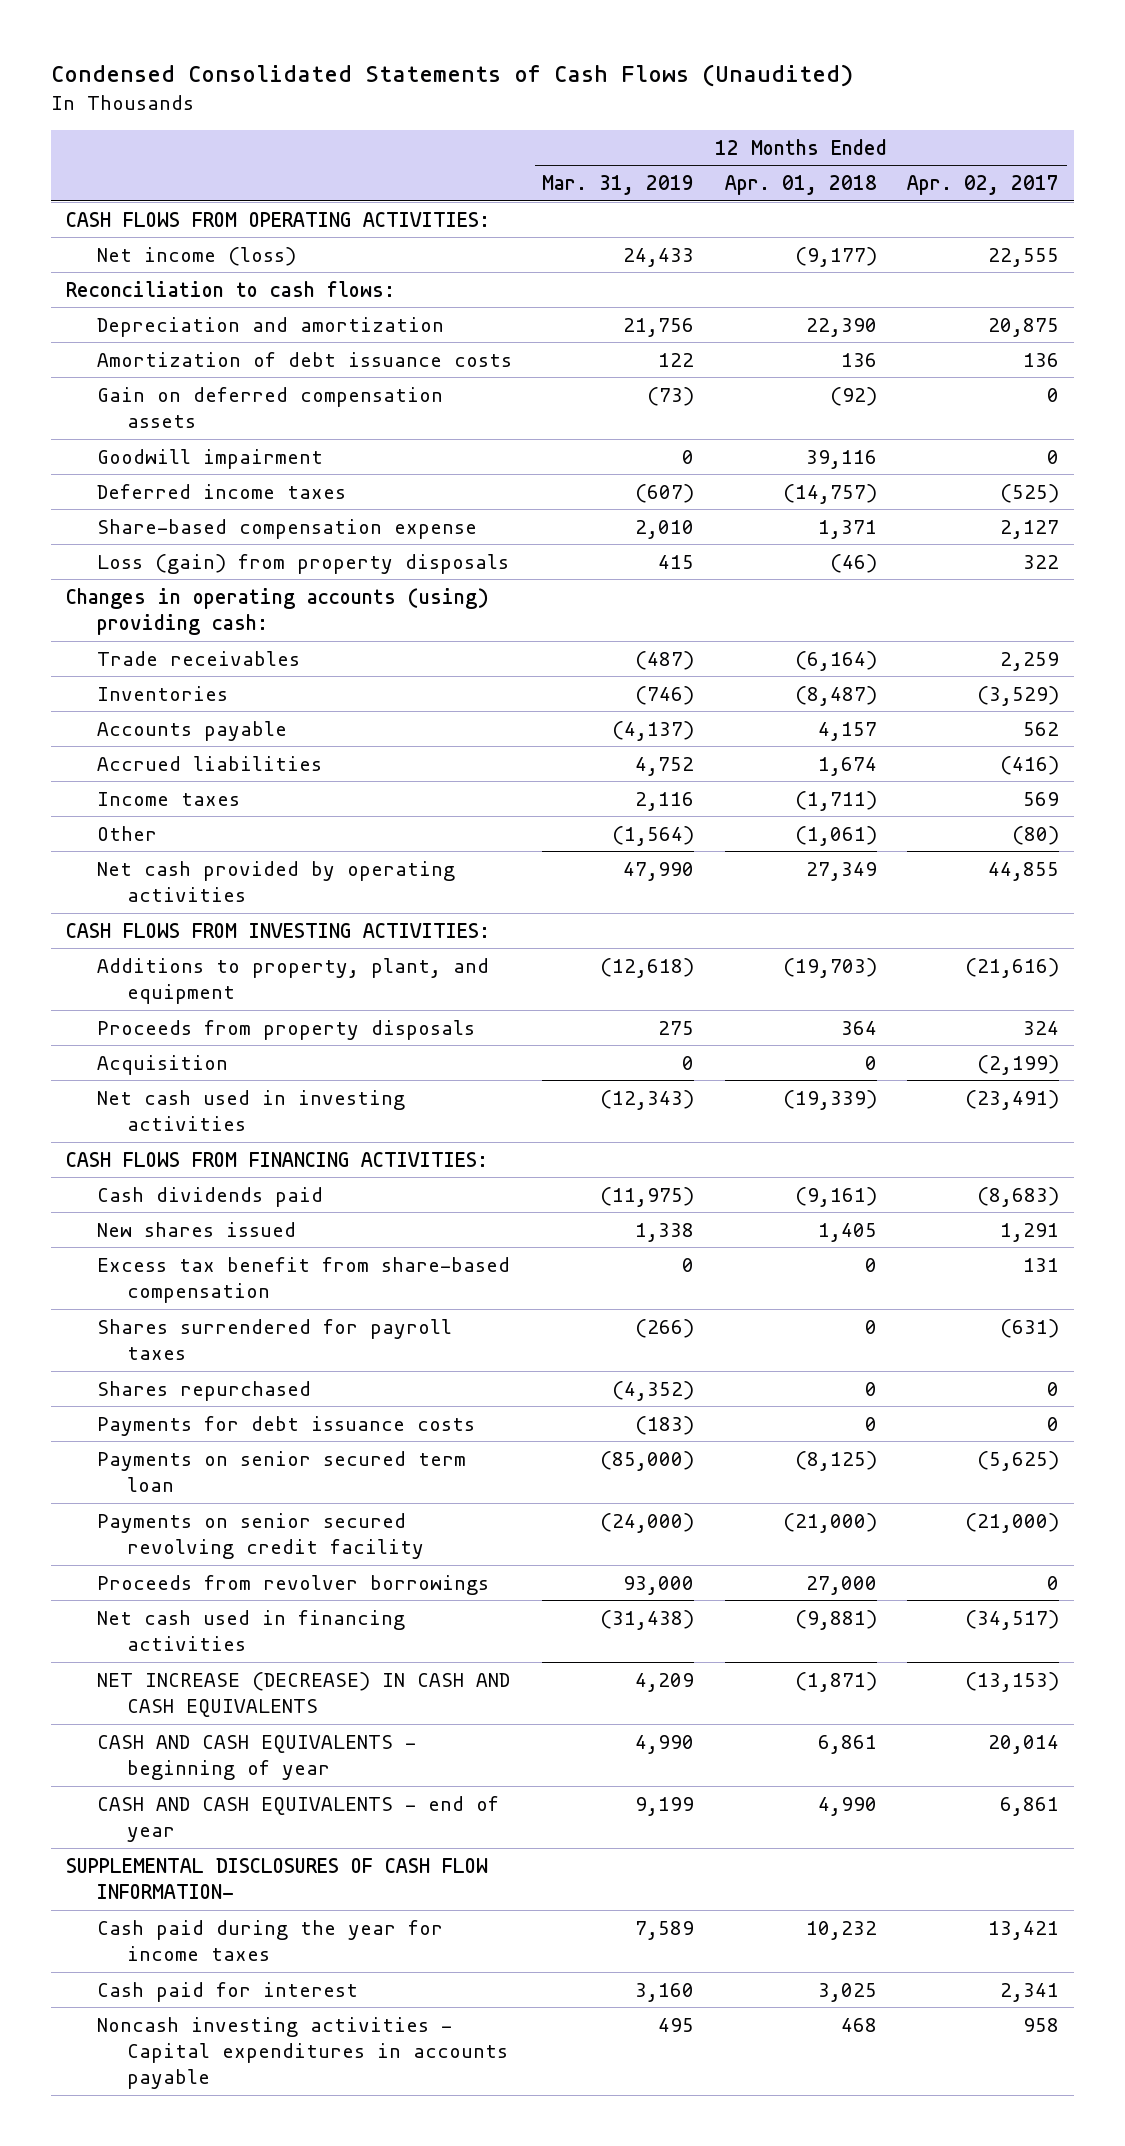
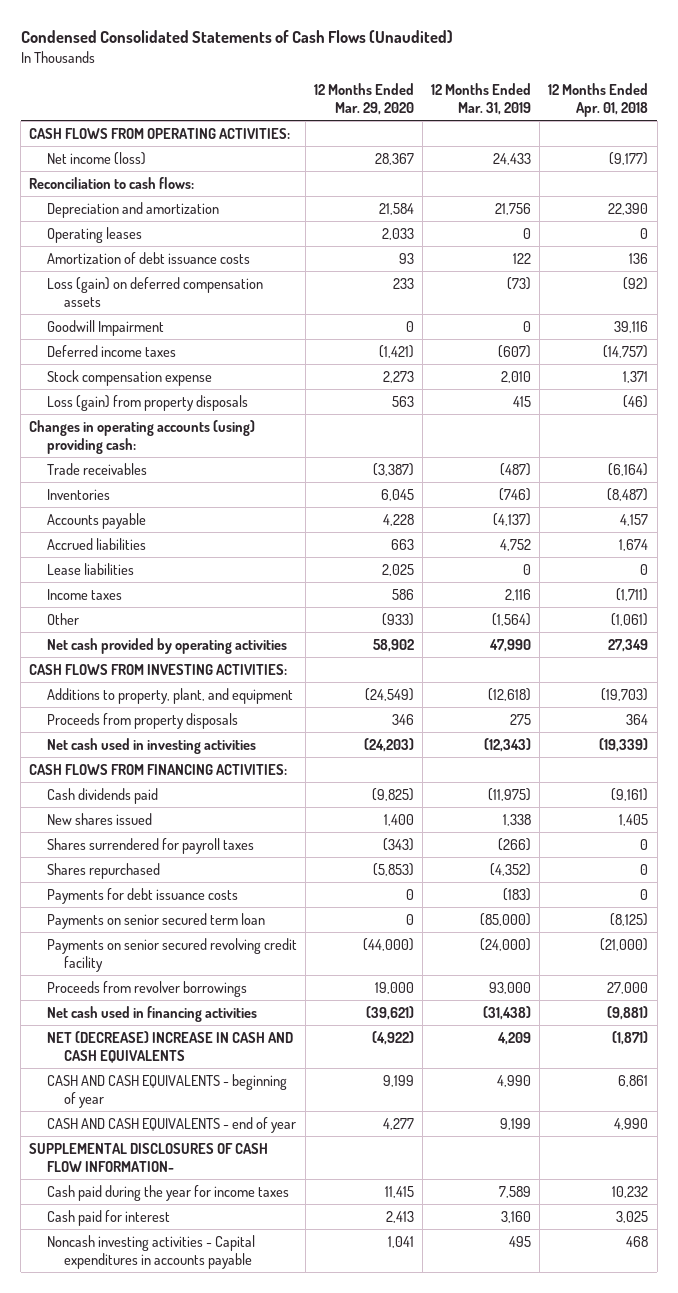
[907,175,1060,196] Apr. 02, 2017 -> none
none -> [313,83,414,116] 12 Months Ended Mar. 29, 2020
none -> [46,226,142,243] Operating leases
[96,386,443,428] Gain on deferred compensation assets -> [46,276,263,307] Loss (gain) on deferred compensation assets
[96,448,323,469] Goodwill impairment -> [46,319,164,336] Goodwill Impairment
[96,518,477,539] Share-based compensation expense -> [46,369,212,386] Stock compensation expense
none -> [46,562,134,575] Lease liabilities
[96,1054,228,1075] Acquisition -> none
[96,1256,510,1303] Excess tax benefit from share-based compensation -> none
[96,1671,510,1717] NET INCREASE (DECREASE) IN CASH AND CASH EQUIVALENTS -> [46,1030,293,1063] NET (DECREASE) INCREASE IN CASH AND CASH EQUIVALENTS

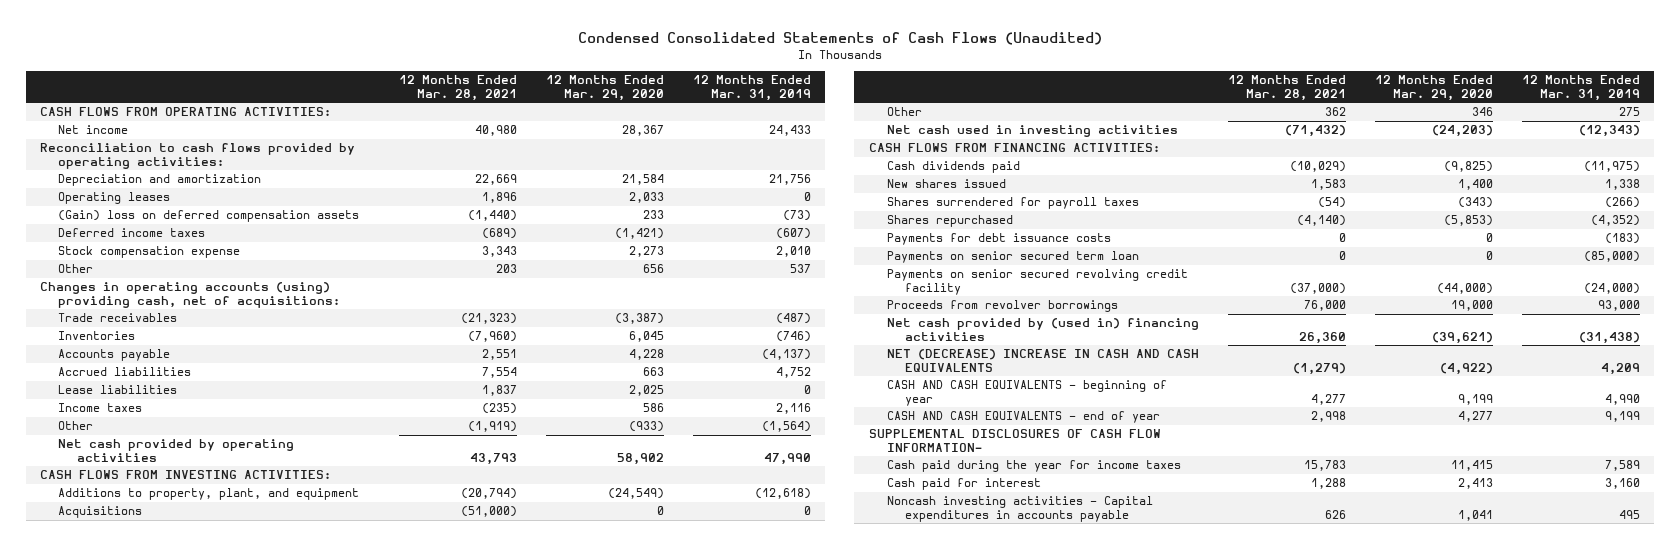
[548,83,649,118] 12 Months Ended Apr. 01, 2018 -> none
none -> [399,74,518,101] 12 Months Ended Mar. 28, 2021
[46,151,146,165] Net income (loss) -> [58,125,129,135] Net income
[29,176,195,189] Reconciliation to cash flows: -> [40,143,356,169] Reconciliation to cash flows provided by operating activities:
[46,251,250,264] Amortization of debt issuance costs -> none
[46,319,164,336] Goodwill Impairment -> none
[46,276,263,307] Loss (gain) on deferred compensation assets -> [58,210,360,223] (Gain) loss on deferred compensation assets
[46,394,248,411] Loss (gain) from property disposals -> none
none -> [58,264,94,274] Other
[29,419,256,454] Changes in operating accounts (using) providing cash: -> [40,282,341,308] Changes in operating accounts (using) providing cash, net of acquisitions:
none -> [58,506,143,519] Acquisitions
[46,712,238,729] Proceeds from property disposals -> [886,107,922,117] Other
[46,1005,257,1022] Net cash used in financing activities -> [886,318,1199,341] Net cash provided by (used in) financing activities

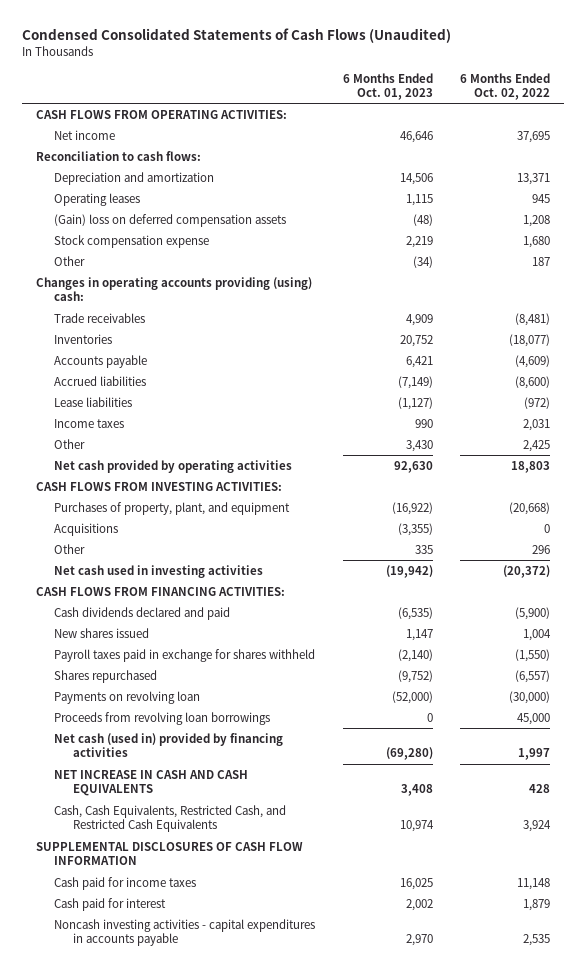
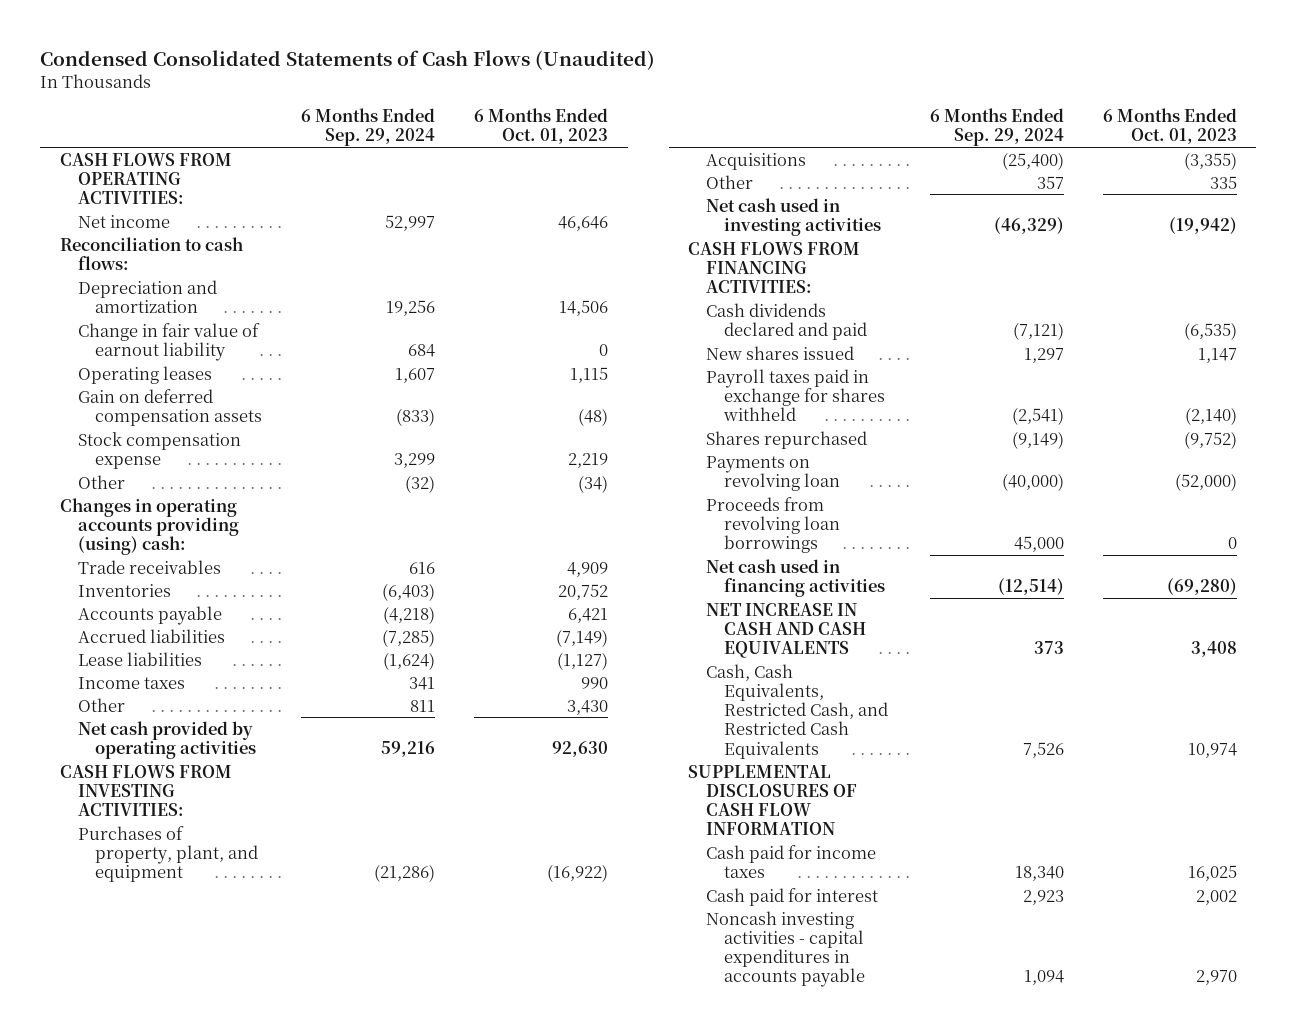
[460,72,551,101] 6 Months Ended Oct. 02, 2022 -> none
none -> [301,108,436,147] 6 Months Ended Sep. 29, 2024
none -> [77,322,260,361] Change in fair value of earnout liability
[54,213,287,227] (Gain) loss on deferred compensation assets -> [77,388,263,426] Gain on deferred compensation assets
[54,732,284,758] Net cash (used in) provided by financing activities -> [706,558,885,597] Net cash used in financing activities

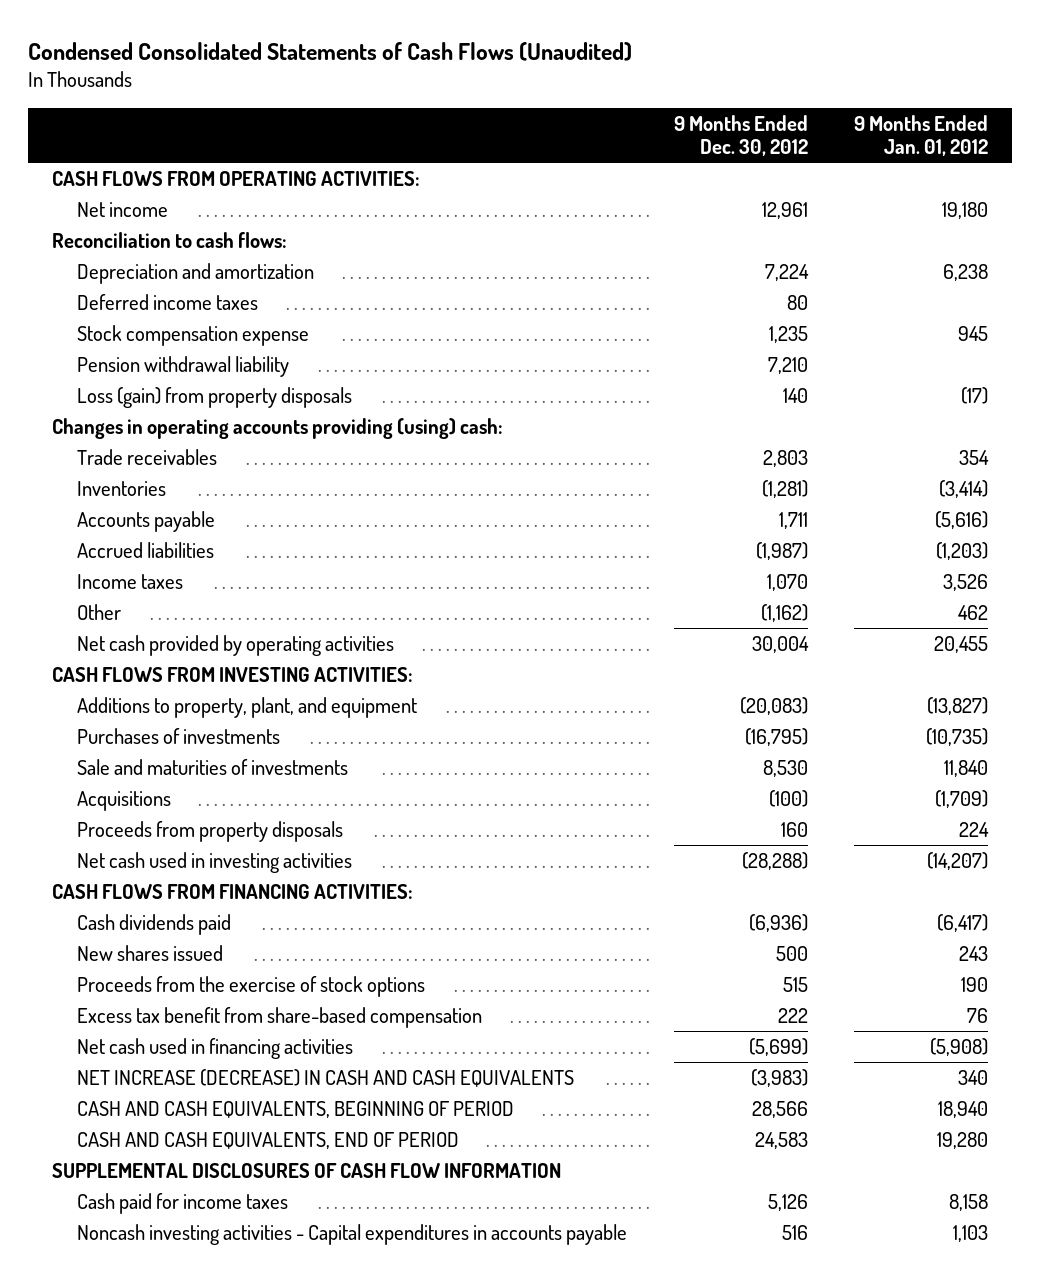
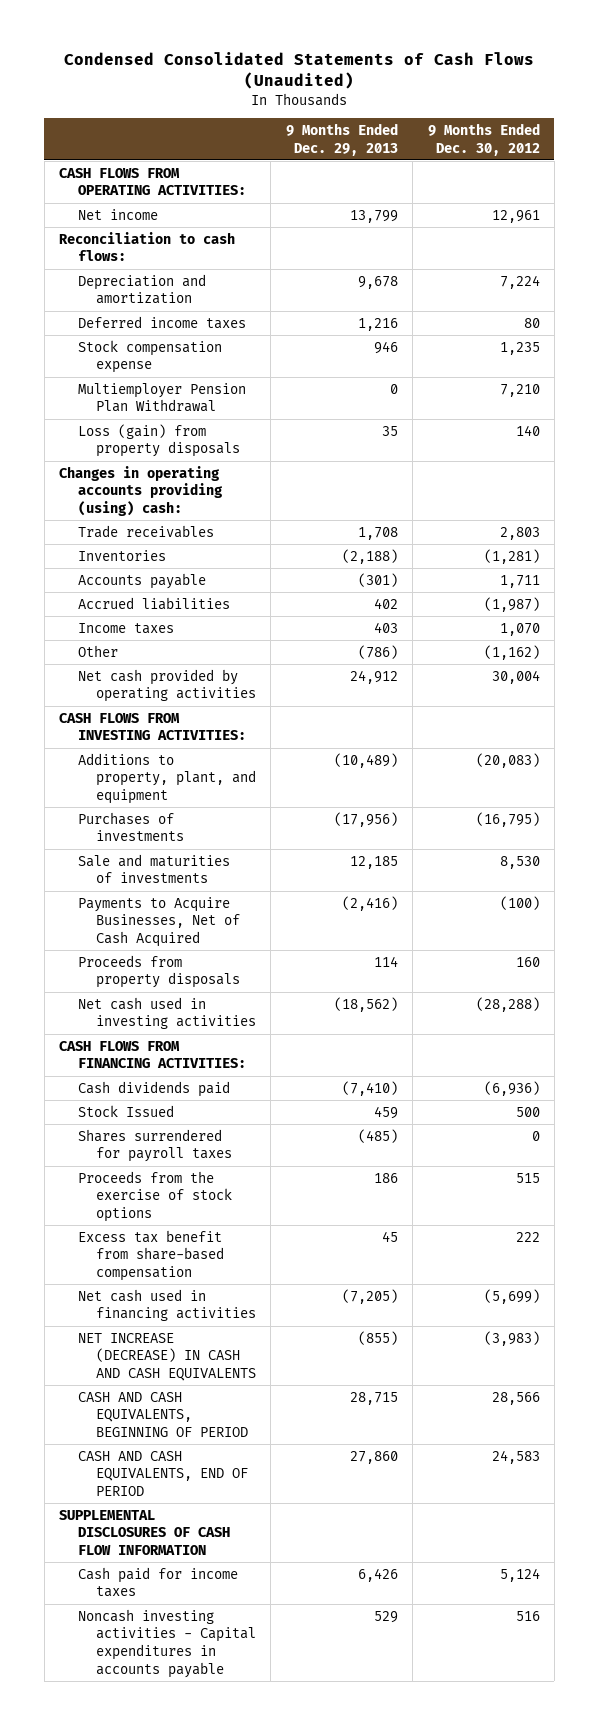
[854,114,989,157] 9 Months Ended Jan. 01, 2012 -> none
none -> [285,123,398,156] 9 Months Ended Dec. 29, 2013
[77,355,290,377] Pension withdrawal liability -> [77,382,246,413] Multiemployer Pension Plan Withdrawal
[77,790,172,811] Acquisitions -> [77,896,241,947] Payments to Acquire Businesses, Net of Cash Acquired
[77,944,224,961] New shares issued -> [77,1104,174,1117] Stock Issued
none -> [77,1128,233,1163] Shares surrendered for payroll taxes
[767,1193,808,1211] 5,126 -> [499,1567,540,1582] 5,124

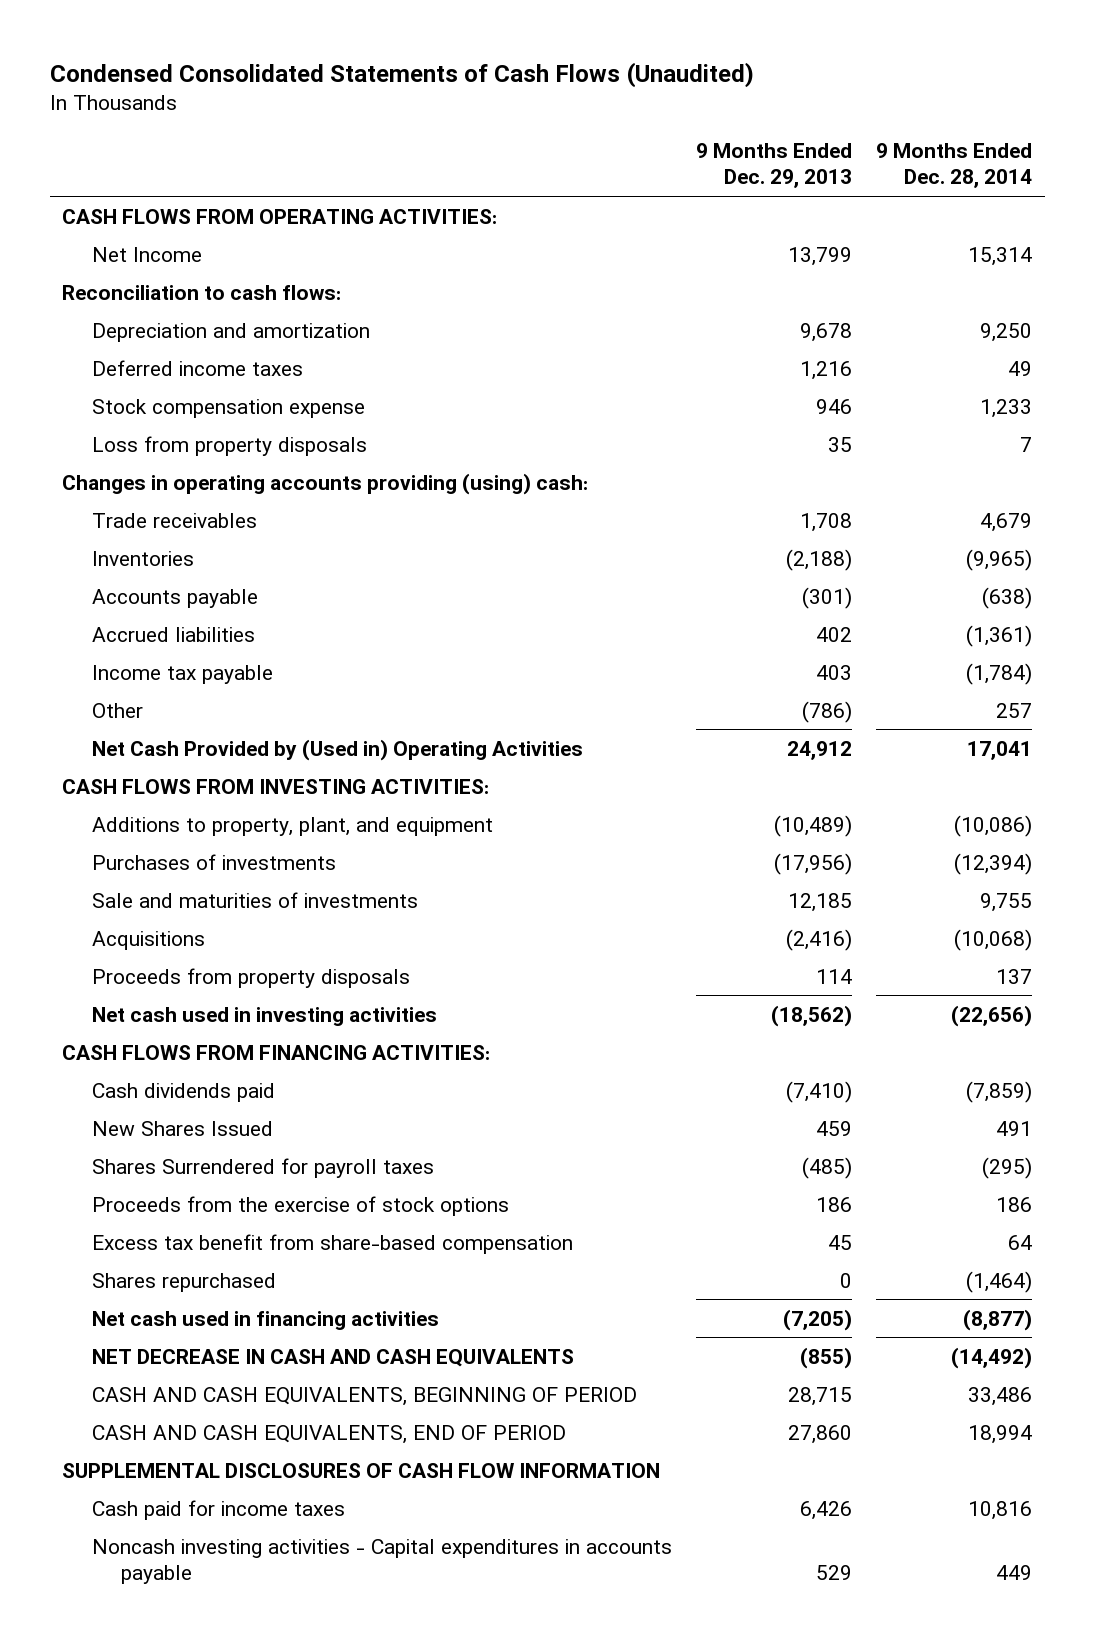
[427,123,540,156] 9 Months Ended Dec. 30, 2012 -> none
none -> [876,142,1033,189] 9 Months Ended Dec. 28, 2014
[77,208,158,220] Net income -> [91,246,202,262] Net Income
[77,382,246,413] Multiemployer Pension Plan Withdrawal -> none
[77,423,241,458] Loss (gain) from property disposals -> [91,435,367,456] Loss from property disposals
[77,622,174,634] Income taxes -> [91,664,273,684] Income tax payable
[77,668,257,703] Net cash provided by operating activities -> [91,738,583,761] Net Cash Provided by (Used in) Operating Activities
[77,896,241,947] Payments to Acquire Businesses, Net of Cash Acquired -> [91,930,205,950] Acquisitions
[77,1104,174,1117] Stock Issued -> [91,1120,273,1136] New Shares Issued
[77,1128,233,1163] Shares surrendered for payroll taxes -> [91,1157,434,1178] Shares Surrendered for payroll taxes
none -> [91,1272,276,1292] Shares repurchased
[77,1332,257,1381] NET INCREASE (DECREASE) IN CASH AND CASH EQUIVALENTS -> [91,1348,574,1367] NET DECREASE IN CASH AND CASH EQUIVALENTS

